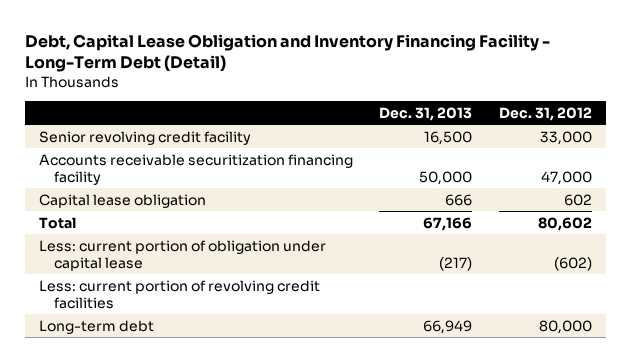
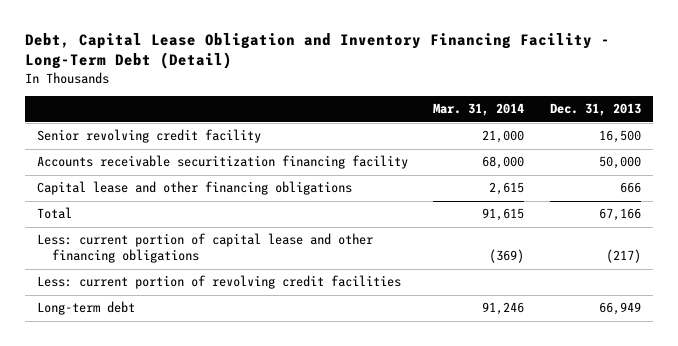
[499,106,593,121] Dec. 31, 2012 -> none
none -> [433,103,525,117] Mar. 31, 2014
[38,193,206,208] Capital lease obligation -> [37,181,353,196] Capital lease and other financing obligations
[38,239,326,271] Less: current portion of obligation under capital lease -> [37,233,374,264] Less: current portion of capital lease and other financing obligations

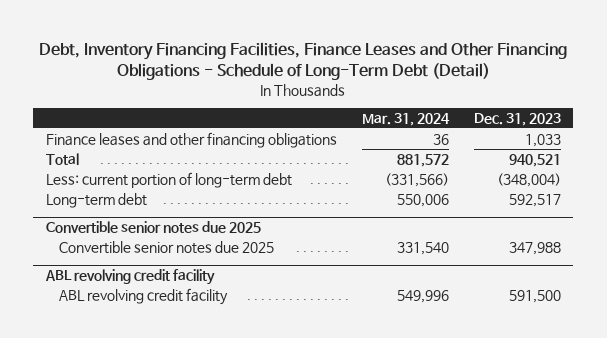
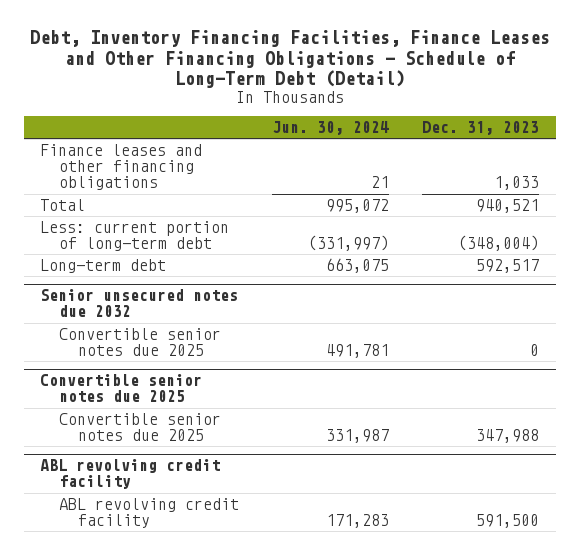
[361,113,450,127] Mar. 31, 2024 -> none
none -> [272,121,390,136] Jun. 30, 2024
none -> [40,289,239,318] Senior unsecured notes due 2032
none -> [59,328,222,357] Convertible senior notes due 2025

